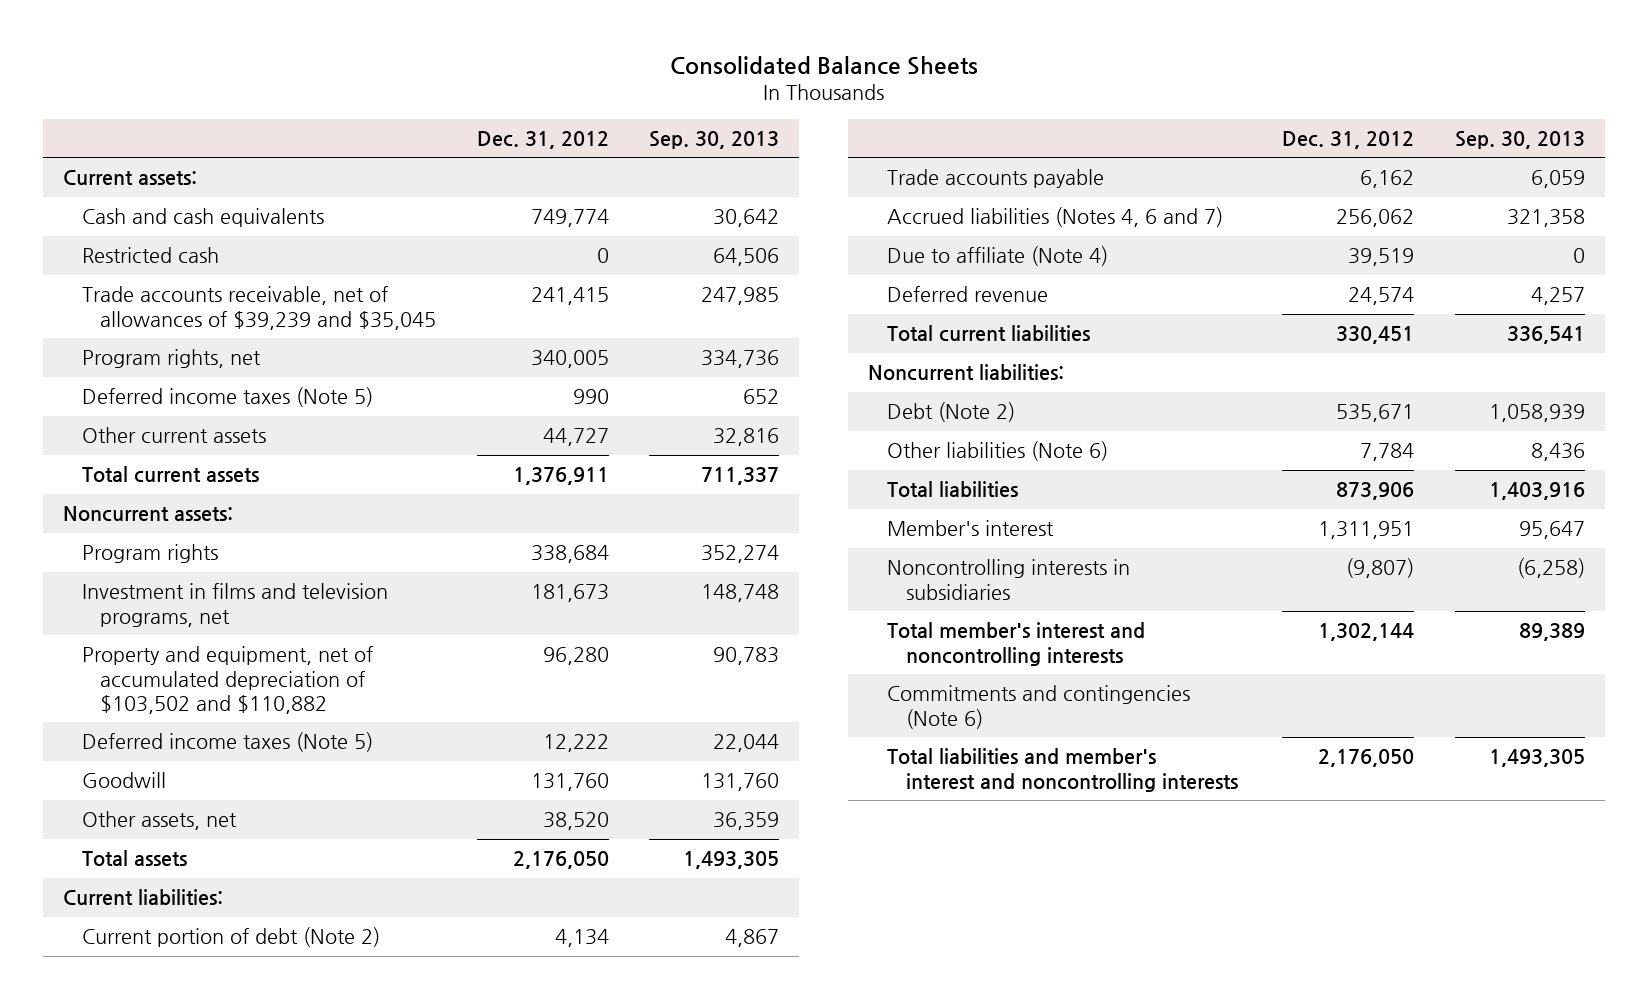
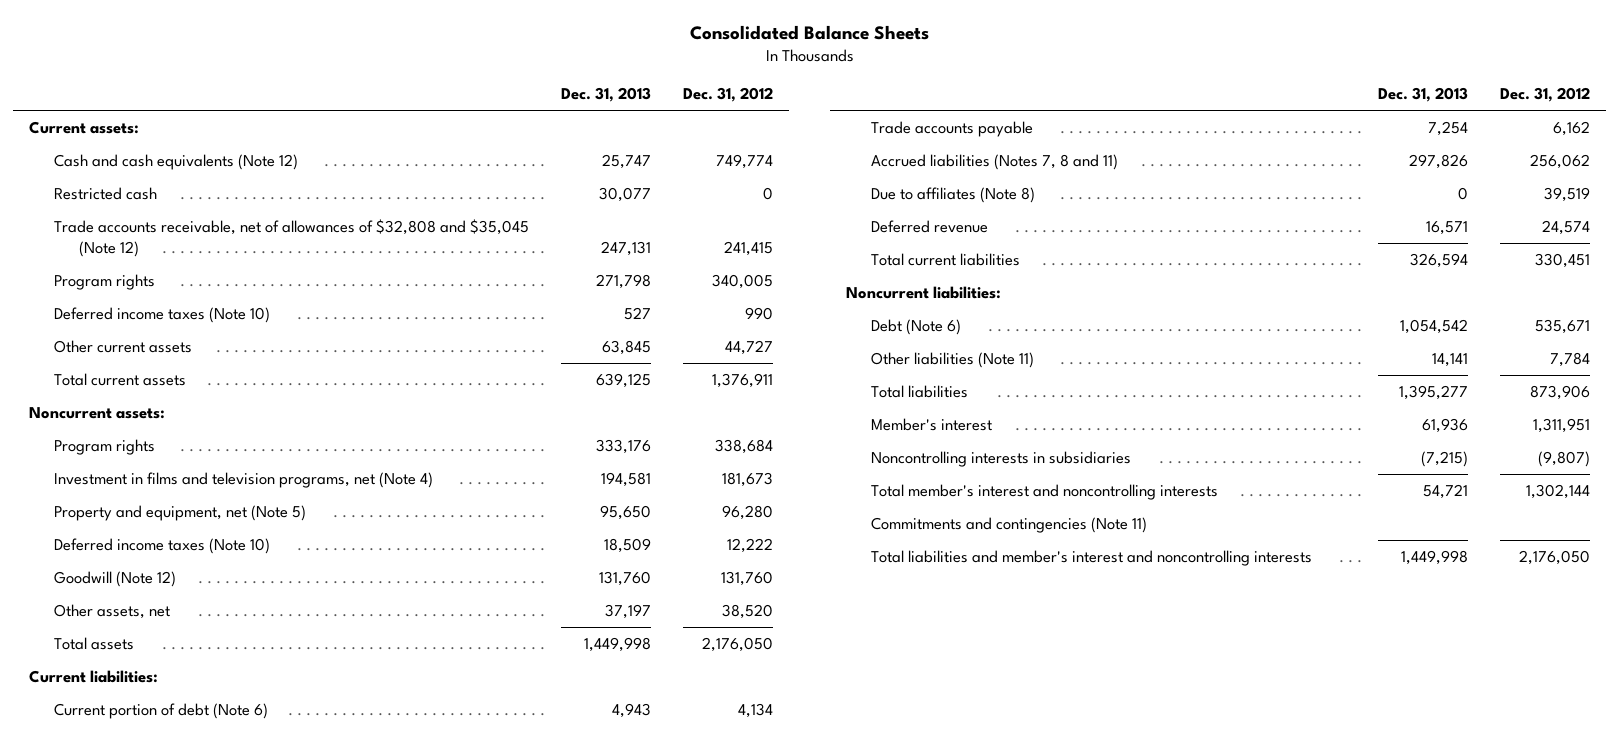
[649,130,780,149] Sep. 30, 2013 -> none
none -> [561,86,652,102] Dec. 31, 2013
[81,208,324,228] Cash and cash equivalents -> [54,153,299,170] Cash and cash equivalents (Note 12)
[81,286,437,330] Trade accounts receivable, net of allowances of $39,239 and $35,045 -> [54,218,530,257] Trade accounts receivable, net of allowances of $32,808 and $35,045 (Note 12)
[81,349,261,369] Program rights, net -> [54,273,156,290] Program rights
[81,387,373,408] Deferred income taxes (Note 5) -> [54,306,271,323] Deferred income taxes (Note 10)
[81,583,388,627] Investment in films and television programs, net -> [54,471,434,488] Investment in films and television programs, net (Note 4)
[81,646,373,714] Property and equipment, net of accumulated depreciation of $103,502 and $110,882 -> [54,504,307,521] Property and equipment, net (Note 5)
[81,732,373,753] Deferred income taxes (Note 5) -> [54,537,271,554] Deferred income taxes (Note 10)
[81,772,166,789] Goodwill -> [54,570,177,587] Goodwill (Note 12)
[81,927,380,948] Current portion of debt (Note 2) -> [54,702,269,719] Current portion of debt (Note 6)
[887,207,1224,228] Accrued liabilities (Notes 4, 6 and 7) -> [871,153,1119,170] Accrued liabilities (Notes 7, 8 and 11)
[887,246,1109,267] Due to affiliate (Note 4) -> [871,186,1036,203] Due to affiliates (Note 8)
[887,402,1016,423] Debt (Note 2) -> [871,318,962,335] Debt (Note 6)
[887,441,1109,462] Other liabilities (Note 6) -> [871,351,1035,368] Other liabilities (Note 11)
[887,685,1191,729] Commitments and contingencies (Note 6) -> [871,516,1148,533] Commitments and contingencies (Note 11)

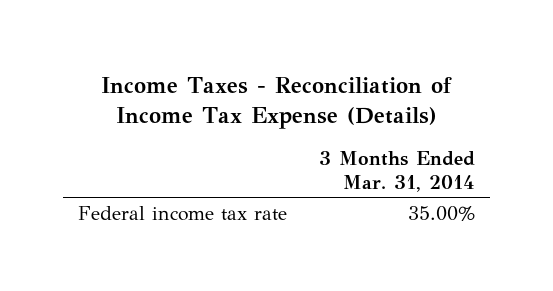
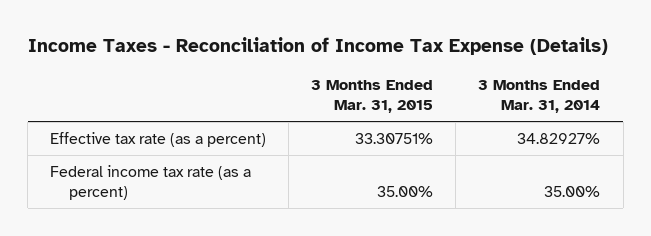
none -> [311,80,434,114] 3 Months Ended Mar. 31, 2015
none -> [50,131,267,147] Effective tax rate (as a percent)
[78,205,288,221] Federal income tax rate -> [50,164,252,200] Federal income tax rate (as a percent)

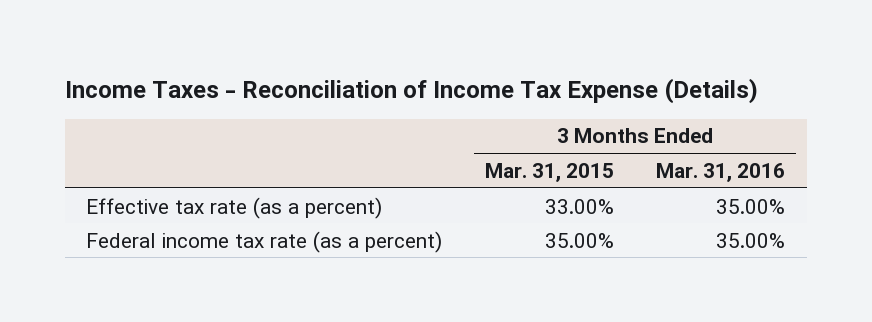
[478,80,601,114] 3 Months Ended Mar. 31, 2014 -> none
none -> [656,162,786,182] Mar. 31, 2016
[355,132,434,144] 33.30751% -> [544,198,614,214] 33.00%

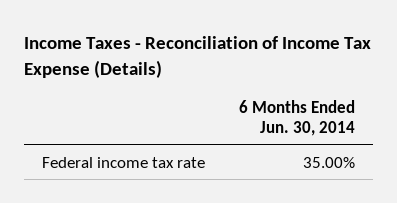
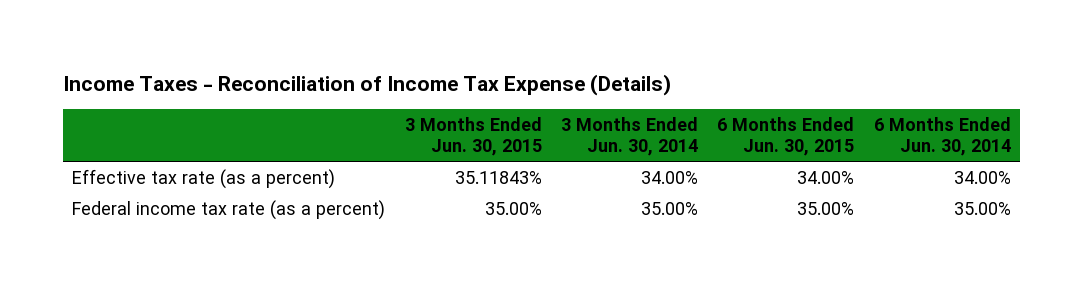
none -> [404,117,542,157] 3 Months Ended Jun. 30, 2015
none -> [560,117,698,157] 3 Months Ended Jun. 30, 2014
none -> [717,117,855,157] 6 Months Ended Jun. 30, 2015
none -> [72,168,336,189] Effective tax rate (as a percent)
[41,156,205,168] Federal income tax rate -> [72,199,386,220] Federal income tax rate (as a percent)

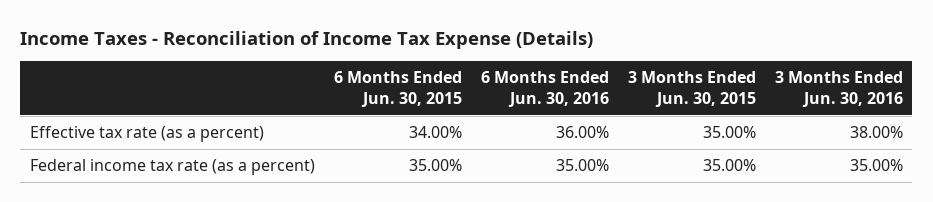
[560,117,698,157] 3 Months Ended Jun. 30, 2014 -> none
[873,117,1011,157] 6 Months Ended Jun. 30, 2014 -> none
none -> [480,71,609,107] 6 Months Ended Jun. 30, 2016
none -> [774,71,903,107] 3 Months Ended Jun. 30, 2016
[454,170,542,184] 35.11843% -> [702,126,756,139] 35.00%

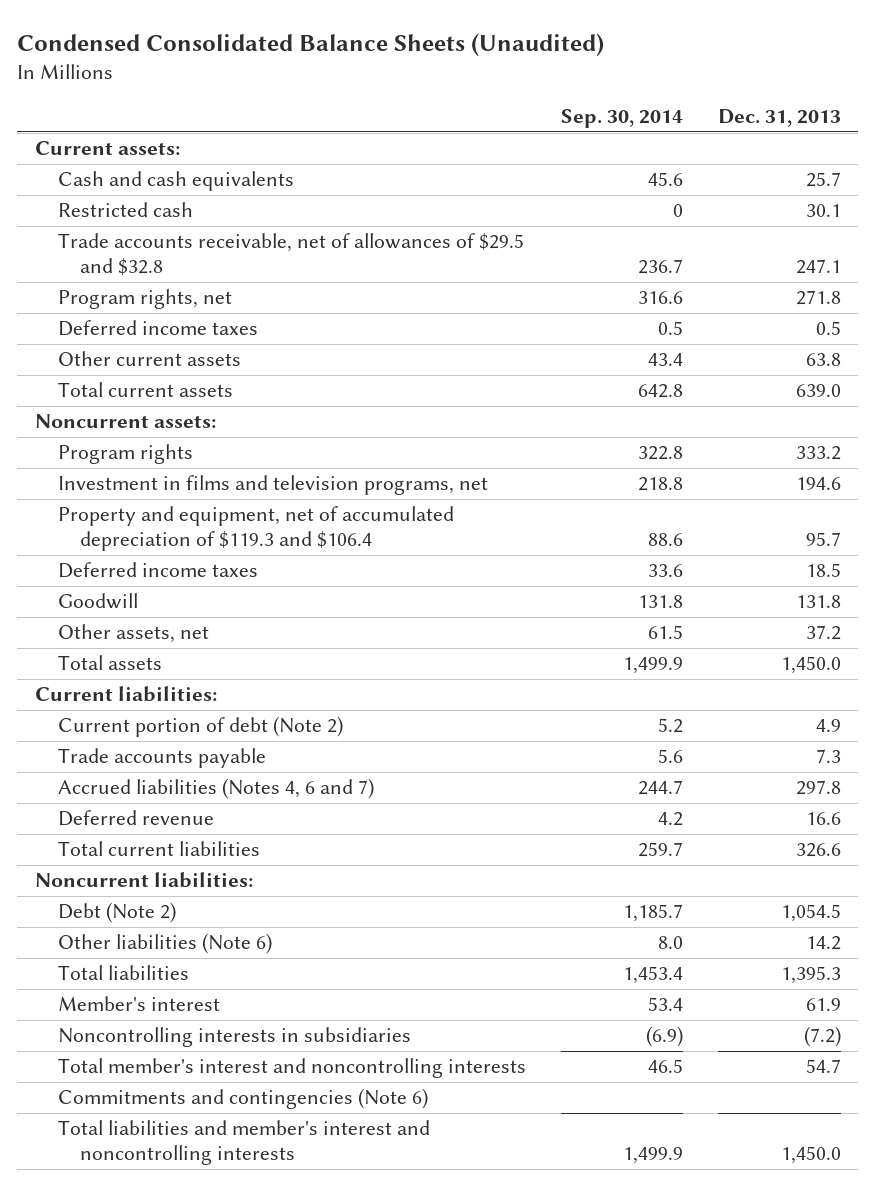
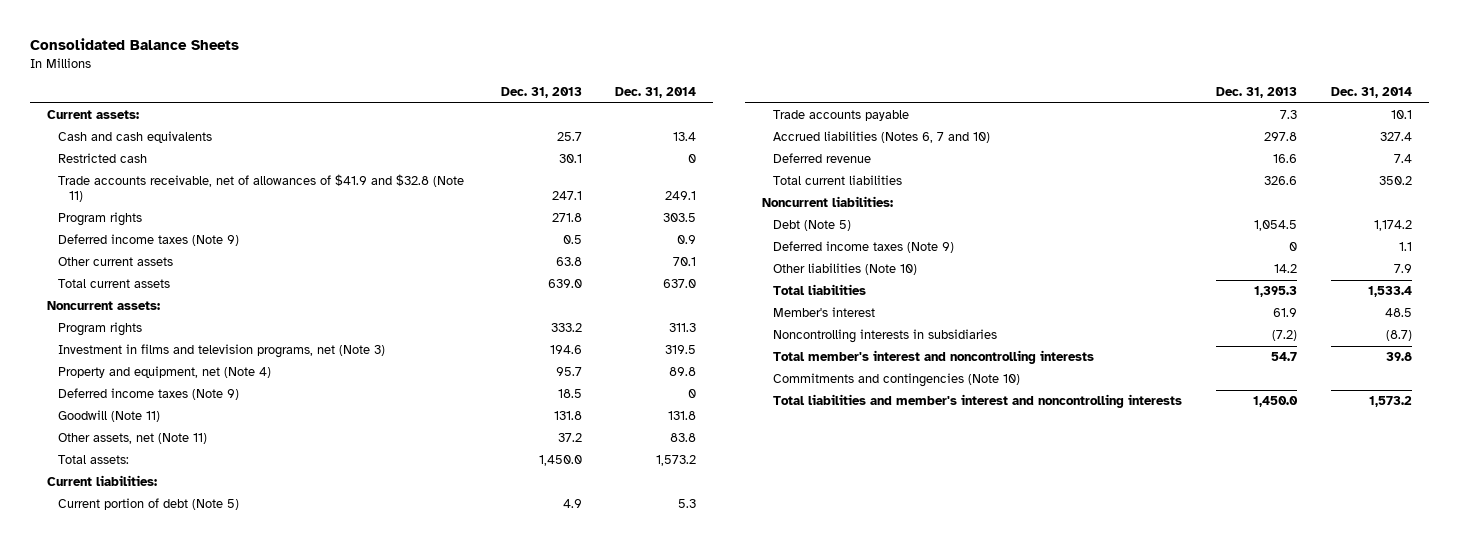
[17,32,605,56] Condensed Consolidated Balance Sheets (Unaudited) -> [29,38,239,51] Consolidated Balance Sheets
[560,108,683,128] Sep. 30, 2014 -> none
none -> [615,86,697,98] Dec. 31, 2014
[57,233,524,276] Trade accounts receivable, net of allowances of $29.5 and $32.8 -> [57,174,464,203] Trade accounts receivable, net of allowances of $41.9 and $32.8 (Note 11)
[57,289,232,310] Program rights, net -> [57,212,142,227] Program rights
[57,320,258,337] Deferred income taxes -> [57,234,239,247] Deferred income taxes (Note 9)
[57,475,488,496] Investment in films and television programs, net -> [57,344,385,359] Investment in films and television programs, net (Note 3)
[57,506,454,552] Property and equipment, net of accumulated depreciation of $119.3 and $106.4 -> [57,366,271,379] Property and equipment, net (Note 4)
[57,562,258,579] Deferred income taxes -> [57,388,239,401] Deferred income taxes (Note 9)
[57,593,138,610] Goodwill -> [57,410,160,423] Goodwill (Note 11)
[57,624,209,644] Other assets, net -> [57,433,207,445] Other assets, net (Note 11)
[57,655,162,671] Total assets -> [57,455,129,465] Total assets:
[57,716,343,738] Current portion of debt (Note 2) -> [57,498,239,511] Current portion of debt (Note 5)
[57,778,374,800] Accrued liabilities (Notes 4, 6 and 7) -> [773,131,991,144] Accrued liabilities (Notes 6, 7 and 10)
[57,902,176,924] Debt (Note 2) -> [773,220,852,232] Debt (Note 5)
none -> [773,241,955,254] Deferred income taxes (Note 9)
[57,933,272,955] Other liabilities (Note 6) -> [773,263,918,276] Other liabilities (Note 10)
[57,1088,428,1110] Commitments and contingencies (Note 6) -> [773,373,1021,388] Commitments and contingencies (Note 10)

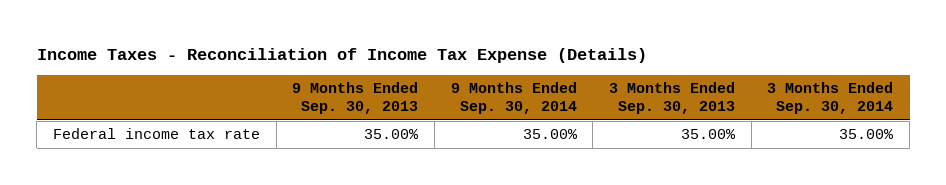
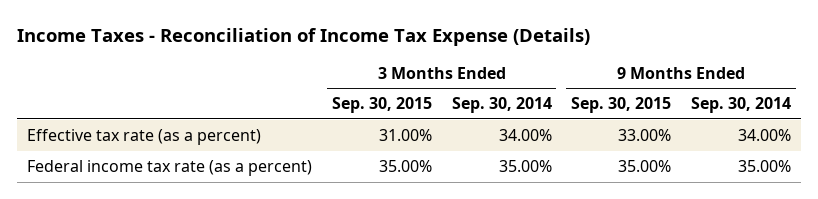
[292,82,419,115] 9 Months Ended Sep. 30, 2013 -> none
[609,82,736,115] 3 Months Ended Sep. 30, 2013 -> none
none -> [331,97,432,114] Sep. 30, 2015
none -> [571,97,672,114] Sep. 30, 2015
none -> [27,128,262,145] Effective tax rate (as a percent)
[52,128,260,140] Federal income tax rate -> [27,159,313,176] Federal income tax rate (as a percent)

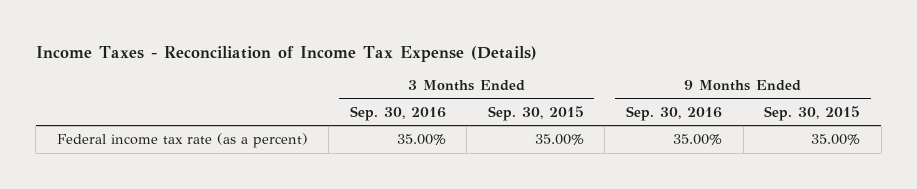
[451,97,552,114] Sep. 30, 2014 -> none
[690,97,791,114] Sep. 30, 2014 -> none
none -> [349,105,446,121] Sep. 30, 2016
none -> [625,105,722,121] Sep. 30, 2016
[27,128,262,145] Effective tax rate (as a percent) -> none

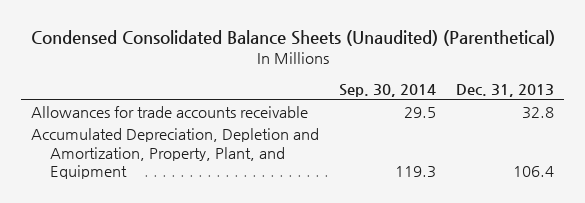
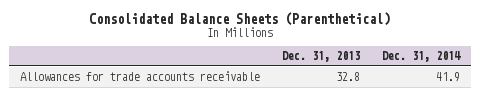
[30,30,555,47] Condensed Consolidated Balance Sheets (Unaudited) (Parenthetical) -> [88,11,390,26] Consolidated Balance Sheets (Parenthetical)
[339,83,437,97] Sep. 30, 2014 -> none
none -> [381,51,461,63] Dec. 31, 2014
[30,128,319,180] Accumulated Depreciation, Depletion and Amortization, Property, Plant, and Equipment -> none

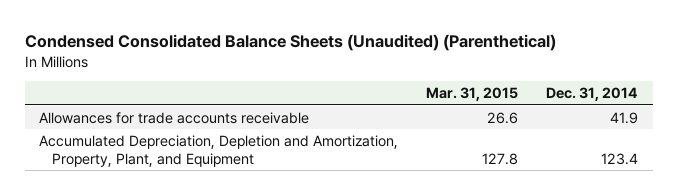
[88,11,390,26] Consolidated Balance Sheets (Parenthetical) -> [24,34,556,52] Condensed Consolidated Balance Sheets (Unaudited) (Parenthetical)
[281,51,360,63] Dec. 31, 2013 -> none
none -> [426,87,519,102] Mar. 31, 2015
none -> [38,134,398,167] Accumulated Depreciation, Depletion and Amortization, Property, Plant, and Equipment

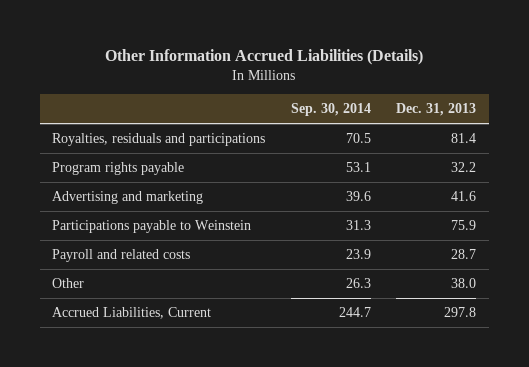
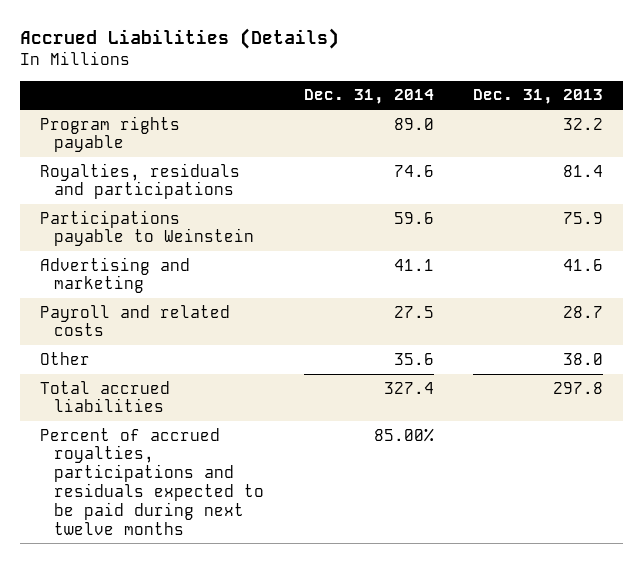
[105,49,424,66] Other Information Accrued Liabilities (Details) -> [20,28,340,50] Accrued Liabilities (Details)
[290,103,371,117] Sep. 30, 2014 -> none
none -> [303,89,434,105] Dec. 31, 2014
[52,133,266,147] Royalties, residuals and participations -> [39,162,240,200] Royalties, residuals and participations
[52,191,204,205] Advertising and marketing -> [39,256,190,294] Advertising and marketing
[52,307,212,320] Accrued Liabilities, Current -> [39,380,170,413] Total accrued liabilities
none -> [39,427,265,535] Percent of accrued royalties, participations and residuals expected to be paid during next twelve months

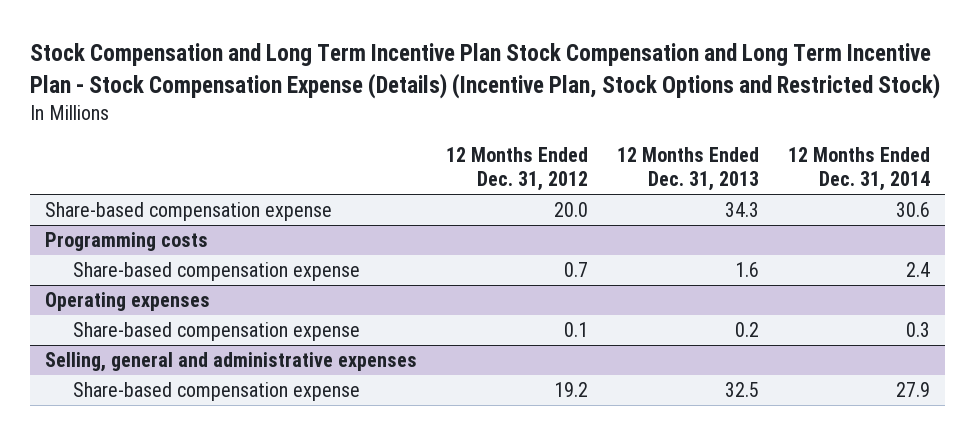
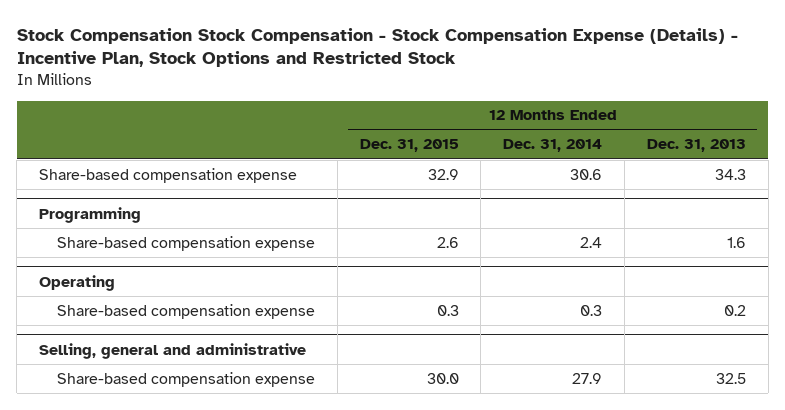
[30,43,941,99] Stock Compensation and Long Term Incentive Plan Stock Compensation and Long Term Incentive Plan - Stock Compensation Expense (Details) (Incentive Plan, Stock Options and Restricted Stock) -> [16,27,738,68] Stock Compensation Stock Compensation - Stock Compensation Expense (Details) - Incentive Plan, Stock Options and Restricted Stock
[445,147,588,192] 12 Months Ended Dec. 31, 2012 -> none
none -> [359,139,459,153] Dec. 31, 2015
[44,232,208,252] Programming costs -> [39,206,142,223] Programming
[44,292,210,312] Operating expenses -> [39,274,116,291] Operating
[44,352,417,373] Selling, general and administrative expenses -> [39,342,307,359] Selling, general and administrative

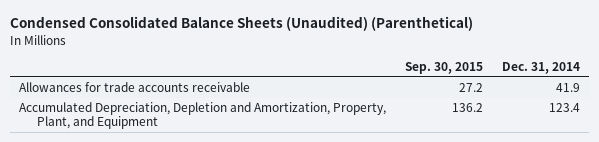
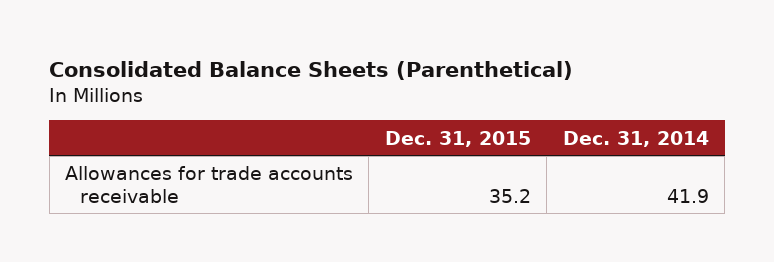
[9,16,473,32] Condensed Consolidated Balance Sheets (Unaudited) (Parenthetical) -> [49,61,574,81] Consolidated Balance Sheets (Parenthetical)
[405,61,484,74] Sep. 30, 2015 -> none
none -> [384,130,531,147] Dec. 31, 2015
[19,102,387,130] Accumulated Depreciation, Depletion and Amortization, Property, Plant, and Equipment -> none

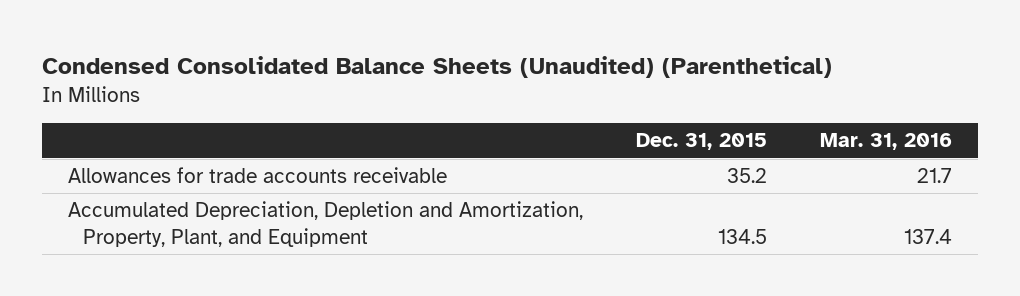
[49,61,574,81] Consolidated Balance Sheets (Parenthetical) -> [41,55,832,78] Condensed Consolidated Balance Sheets (Unaudited) (Parenthetical)
[562,130,709,147] Dec. 31, 2014 -> none
none -> [819,133,952,151] Mar. 31, 2016
none -> [67,201,583,247] Accumulated Depreciation, Depletion and Amortization, Property, Plant, and Equipment

